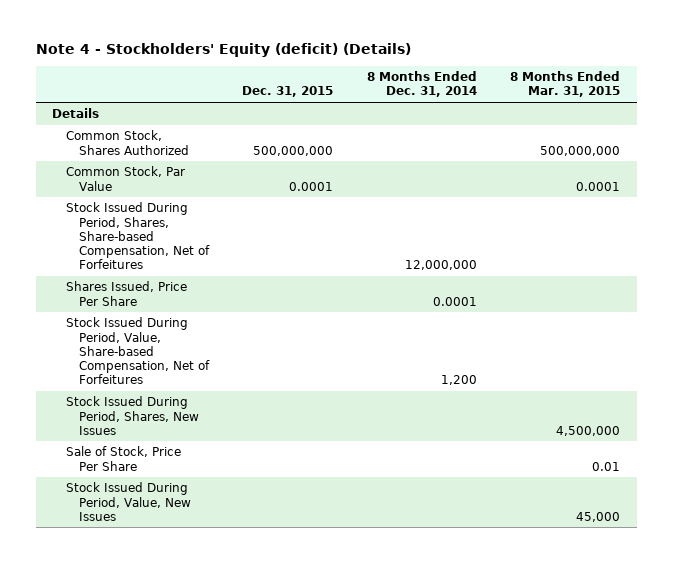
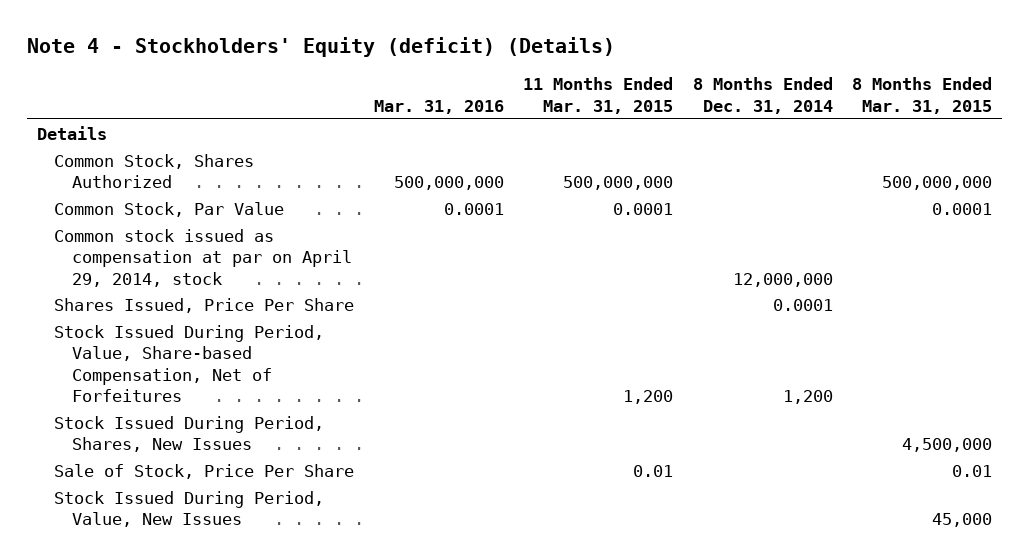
[242,86,334,98] Dec. 31, 2015 -> none
none -> [373,99,504,114] Mar. 31, 2016
none -> [523,77,674,114] 11 Months Ended Mar. 31, 2015
[65,202,210,270] Stock Issued During Period, Shares, Share-based Compensation, Net of Forfeitures -> [54,228,352,287] Common stock issued as compensation at par on April 29, 2014, stock

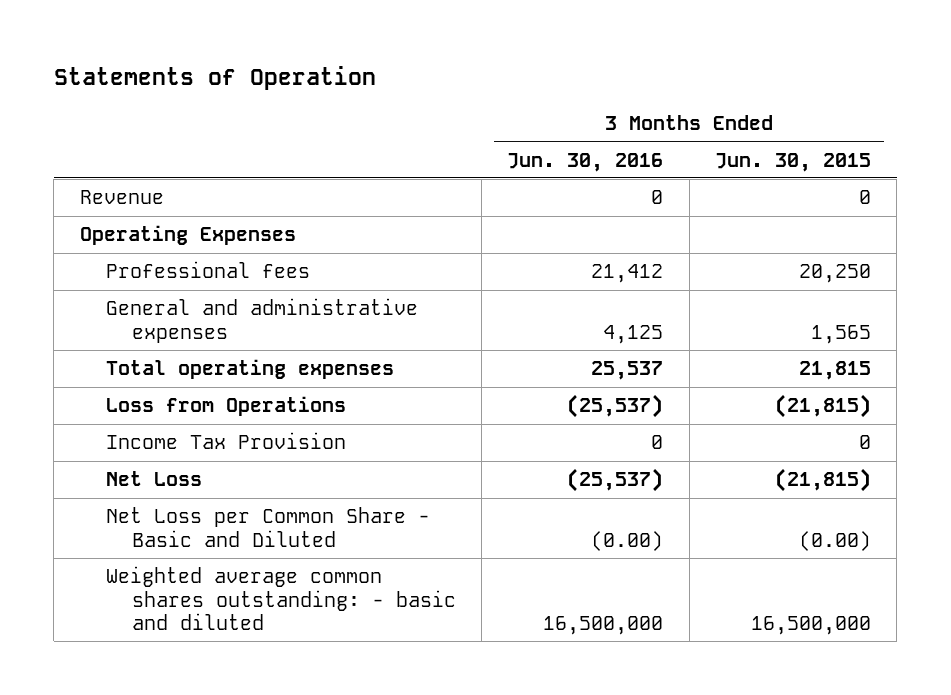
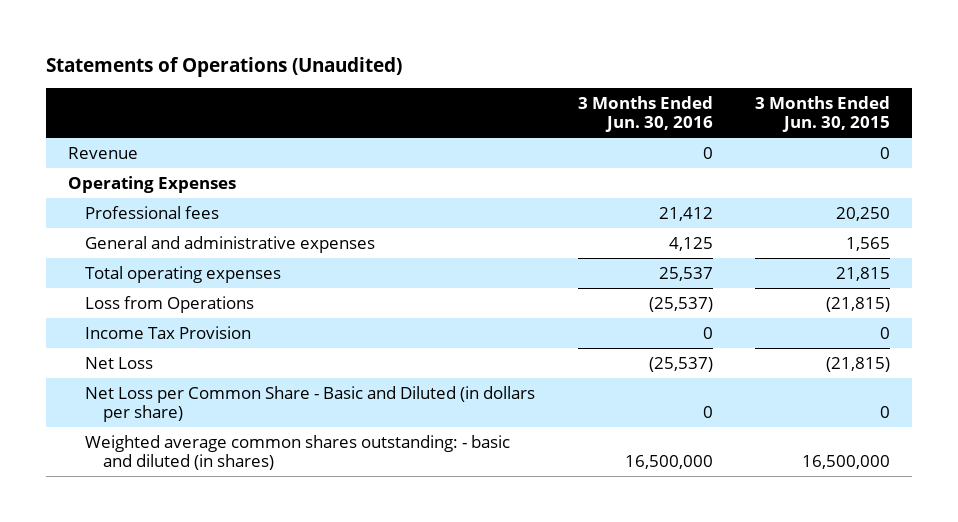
[53,65,376,90] Statements of Operation -> [46,56,403,77] Statements of Operations (Unaudited)
[105,507,430,547] Net Loss per Common Share - Basic and Diluted -> [85,385,536,423] Net Loss per Common Share - Basic and Diluted (in dollars per share)
[591,530,664,551] (0.00) -> [702,406,713,419] 0
[798,530,871,551] (0.00) -> [880,406,891,419] 0
[105,566,456,631] Weighted average common shares outstanding: - basic and diluted -> [85,434,511,471] Weighted average common shares outstanding: - basic and diluted (in shares)

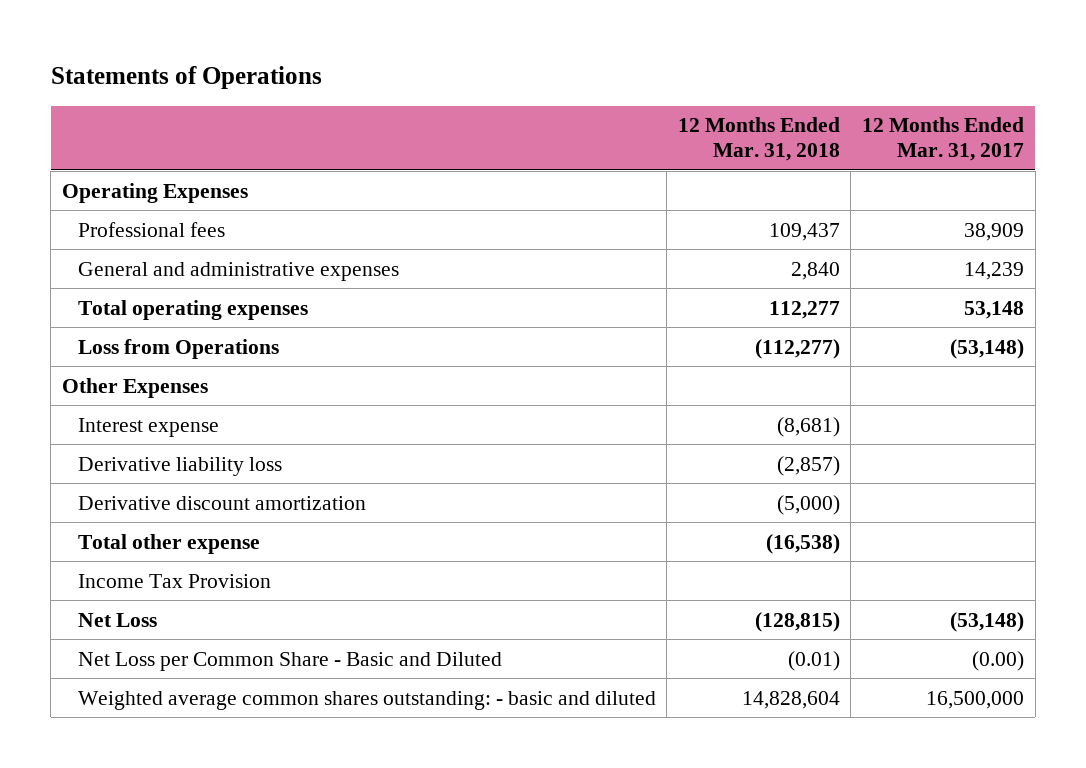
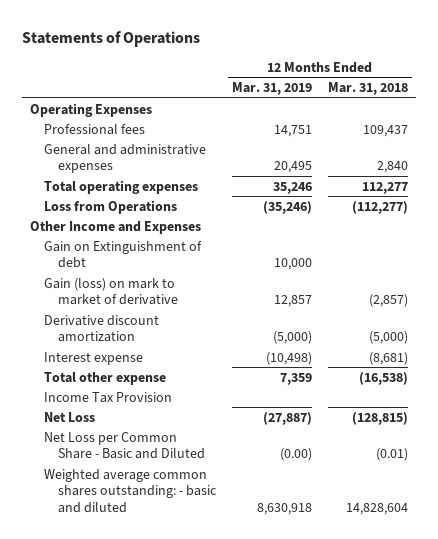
[861,117,1024,162] 12 Months Ended Mar. 31, 2017 -> none
none -> [231,82,312,96] Mar. 31, 2019
[61,377,208,398] Other Expenses -> [30,220,202,234] Other Income and Expenses
none -> [43,240,202,269] Gain on Extinguishment of debt
[77,456,282,476] Derivative liability loss -> [43,277,178,306] Gain (loss) on mark to market of derivative
[77,417,219,437] Interest expense -> [43,351,143,365] Interest expense

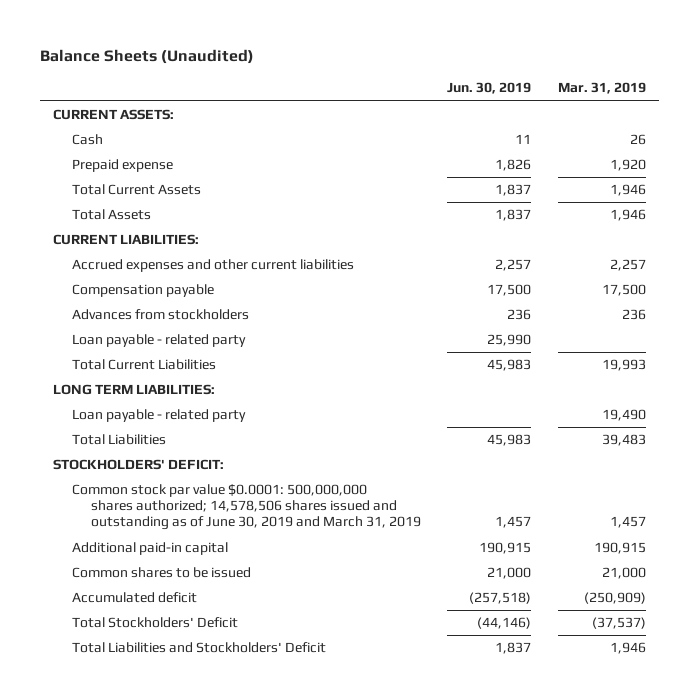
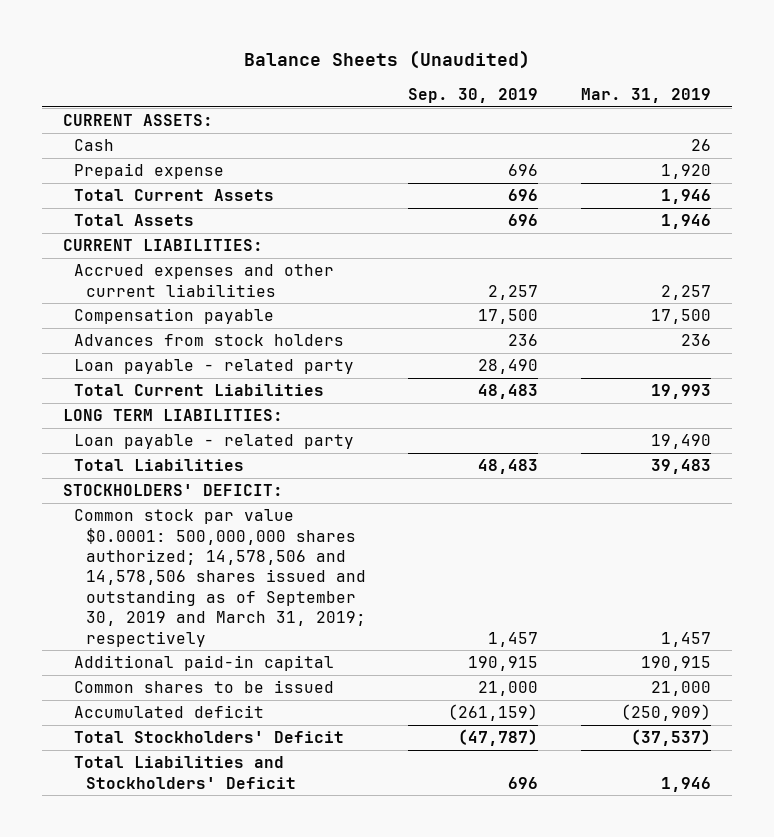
[447,82,532,95] Jun. 30, 2019 -> none
none -> [408,88,539,104] Sep. 30, 2019
[71,309,249,321] Advances from stockholders -> [74,334,345,347] Advances from stock holders
[71,484,421,531] Common stock par value $0.0001: 500,000,000 shares authorized; 14,578,506 shares issued and outstanding as of June 30, 2019 and March 31, 2019 -> [74,509,366,647] Common stock par value $0.0001: 500,000,000 shares authorized; 14,578,506 and 14,578,506 shares issued and outstanding as of September 30, 2019 and March 31, 2019; respectively

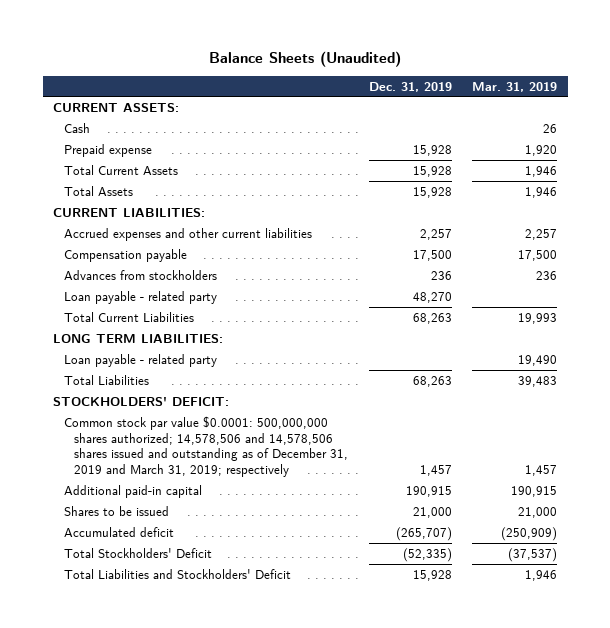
[408,88,539,104] Sep. 30, 2019 -> none
none -> [368,81,452,92] Dec. 31, 2019
[74,334,345,347] Advances from stock holders -> [63,269,217,280] Advances from stockholders
[74,509,366,647] Common stock par value $0.0001: 500,000,000 shares authorized; 14,578,506 and 14,578,506 shares issued and outstanding as of September 30, 2019 and March 31, 2019; respectively -> [63,415,349,478] Common stock par value $0.0001: 500,000,000 shares authorized; 14,578,506 and 14,578,506 shares issued and outstanding as of December 31, 2019 and March 31, 2019; respectively
[74,680,335,694] Common shares to be issued -> [63,505,169,516] Shares to be issued

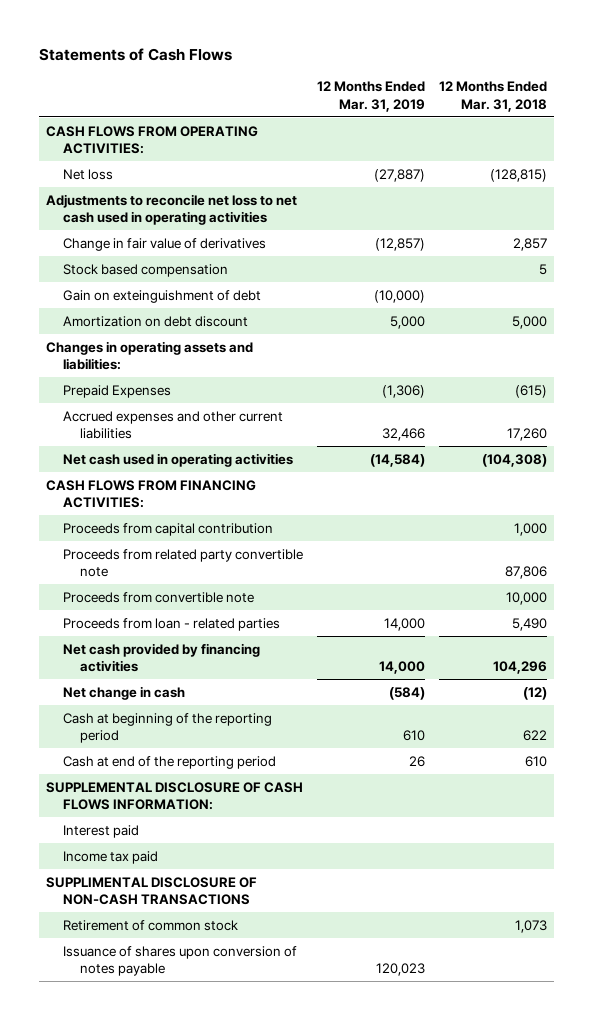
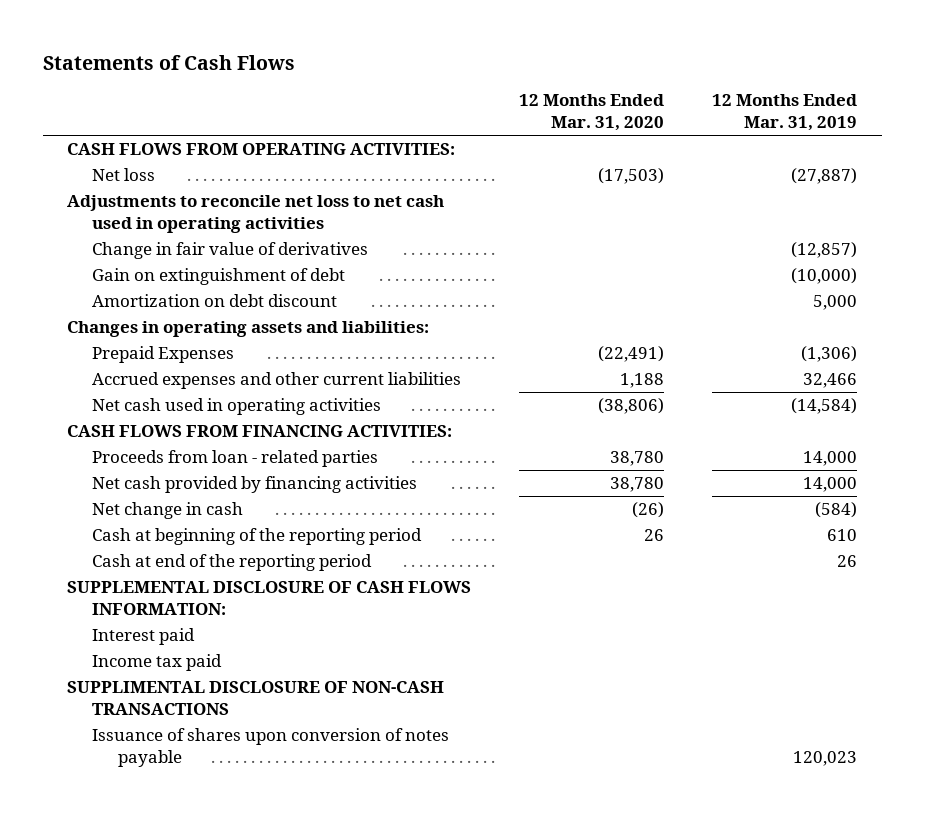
[439,81,548,112] 12 Months Ended Mar. 31, 2018 -> none
none -> [519,94,665,132] 12 Months Ended Mar. 31, 2020
[62,263,228,277] Stock based compensation -> none
[62,289,261,303] Gain on exteinguishment of debt -> [92,268,346,286] Gain on extinguishment of debt
[62,522,273,536] Proceeds from capital contribution -> none
[62,548,303,578] Proceeds from related party convertible note -> none
[62,591,254,603] Proceeds from convertible note -> none
[62,919,238,931] Retirement of common stock -> none

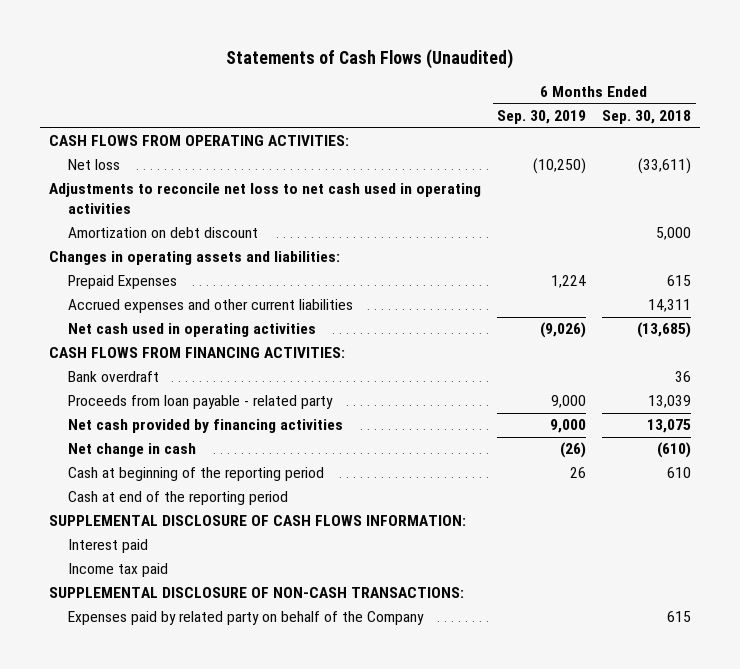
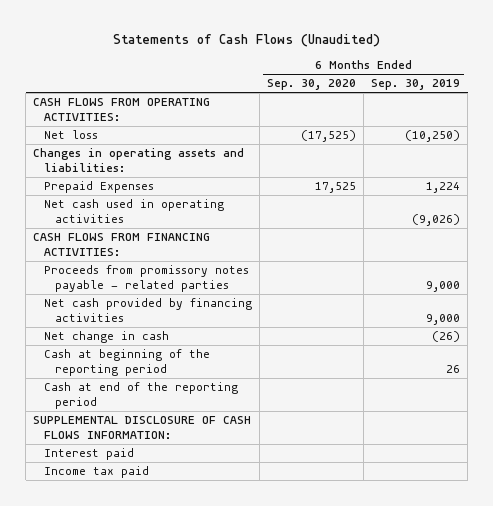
[602,110,692,125] Sep. 30, 2018 -> none
none -> [267,79,357,91] Sep. 30, 2020
[48,183,481,215] Adjustments to reconcile net loss to net cash used in operating activities -> none
[67,227,258,239] Amortization on debt discount -> none
[67,299,353,314] Accrued expenses and other current liabilities -> none
[67,371,159,383] Bank overdraft -> none
[67,395,333,410] Proceeds from loan payable - related party -> [44,265,250,293] Proceeds from promissory notes payable - related parties
[48,587,464,599] SUPPLEMENTAL DISCLOSURE OF NON-CASH TRANSACTIONS: -> none
[67,611,424,626] Expenses paid by related party on behalf of the Company -> none

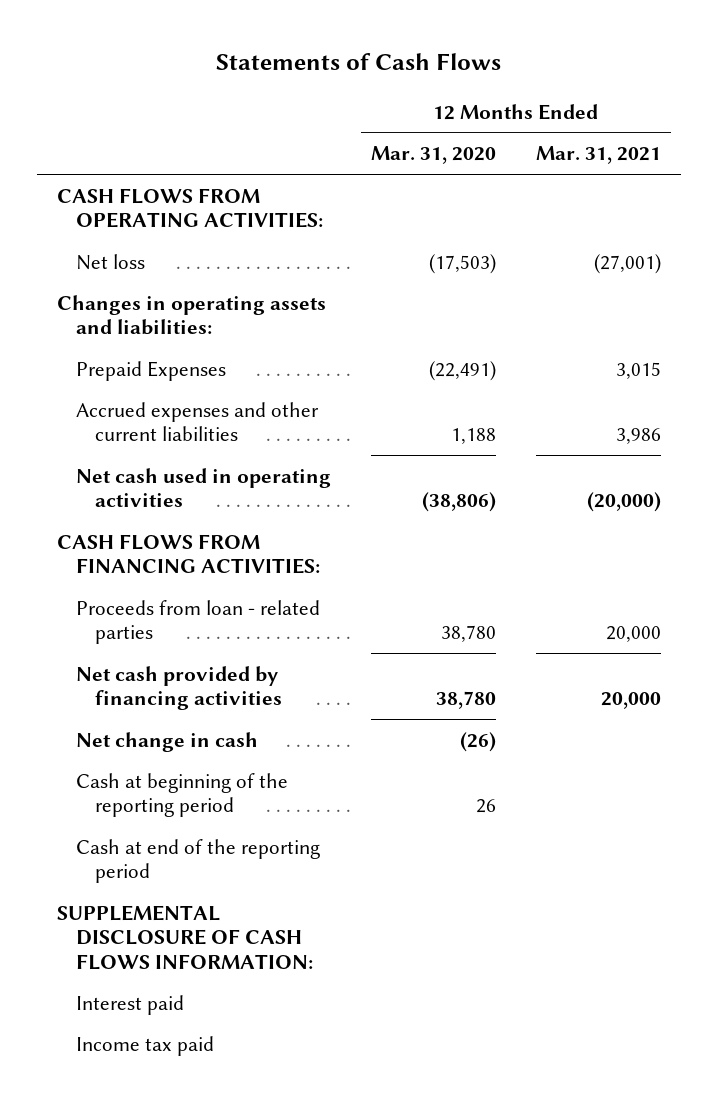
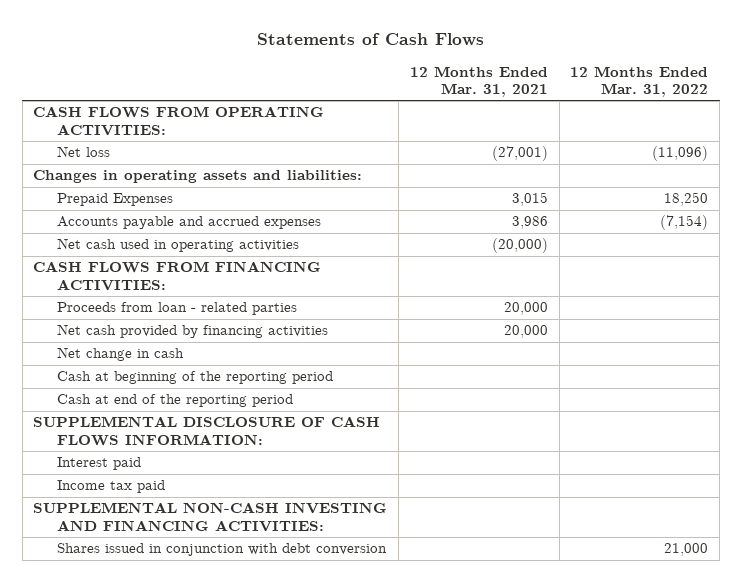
[371,146,497,165] Mar. 31, 2020 -> none
none -> [570,65,709,97] 12 Months Ended Mar. 31, 2022
[75,401,319,442] Accrued expenses and other current liabilities -> [56,216,321,230] Accounts payable and accrued expenses
none -> [33,502,388,532] SUPPLEMENTAL NON-CASH INVESTING AND FINANCING ACTIVITIES:
none -> [56,543,387,557] Shares issued in conjunction with debt conversion

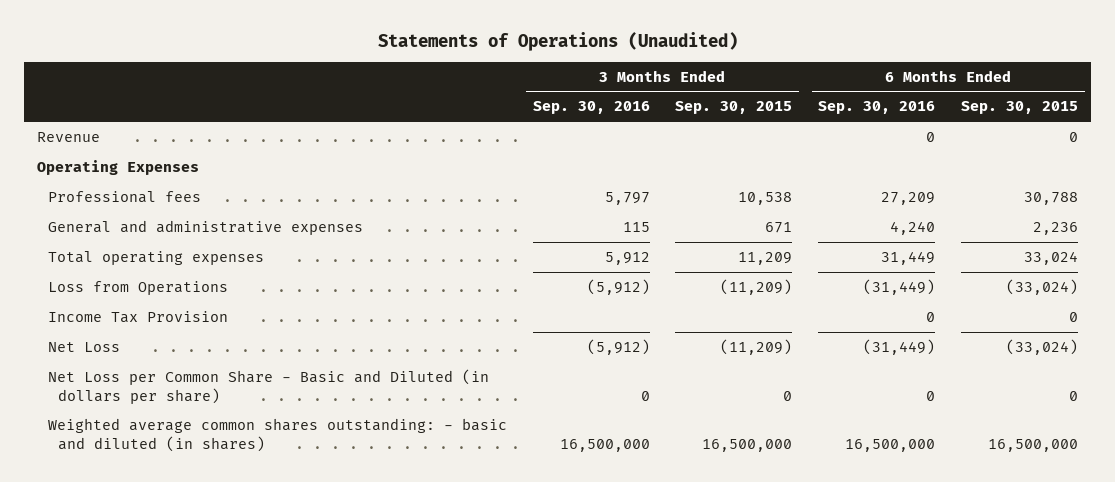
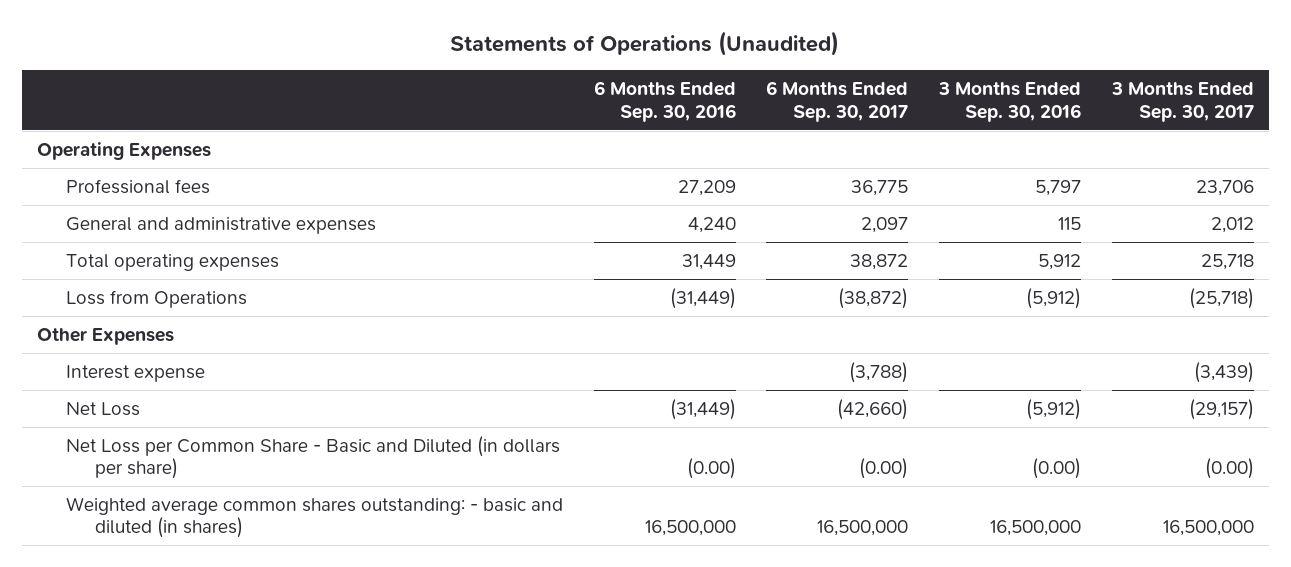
[675,101,793,115] Sep. 30, 2015 -> none
[961,101,1079,115] Sep. 30, 2015 -> none
none -> [766,81,909,122] 6 Months Ended Sep. 30, 2017
none -> [1110,82,1254,122] 3 Months Ended Sep. 30, 2017
[37,131,101,142] Revenue -> none
[47,310,228,323] Income Tax Provision -> none
none -> [37,327,175,345] Other Expenses
none -> [66,364,206,382] Interest expense
[640,390,650,401] 0 -> [1031,458,1081,480] (0.00)
[926,390,936,401] 0 -> [686,458,736,480] (0.00)

